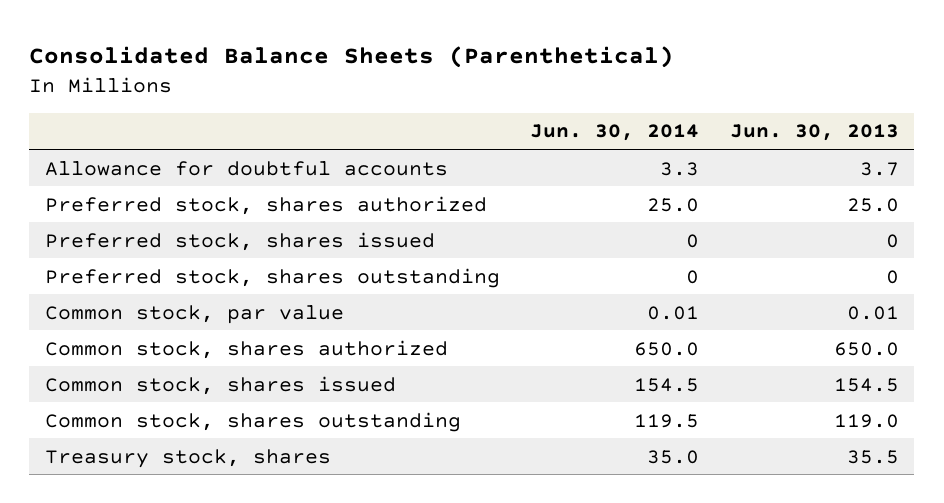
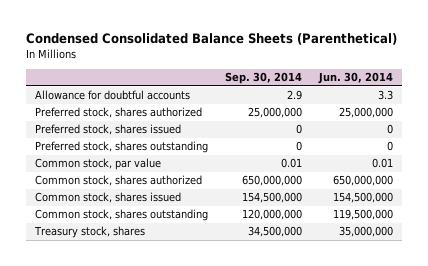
[29,45,675,68] Consolidated Balance Sheets (Parenthetical) -> [26,33,398,46] Condensed Consolidated Balance Sheets (Parenthetical)
[729,124,899,142] Jun. 30, 2013 -> none
none -> [224,72,302,85] Sep. 30, 2014
[647,197,700,212] 25.0 -> [339,107,394,119] 25,000,000
[634,341,700,356] 650.0 -> [333,175,394,187] 650,000,000
[634,377,700,392] 154.5 -> [333,192,394,204] 154,500,000
[634,413,700,428] 119.5 -> [333,209,394,221] 119,500,000
[647,449,700,464] 35.0 -> [339,226,394,238] 35,000,000

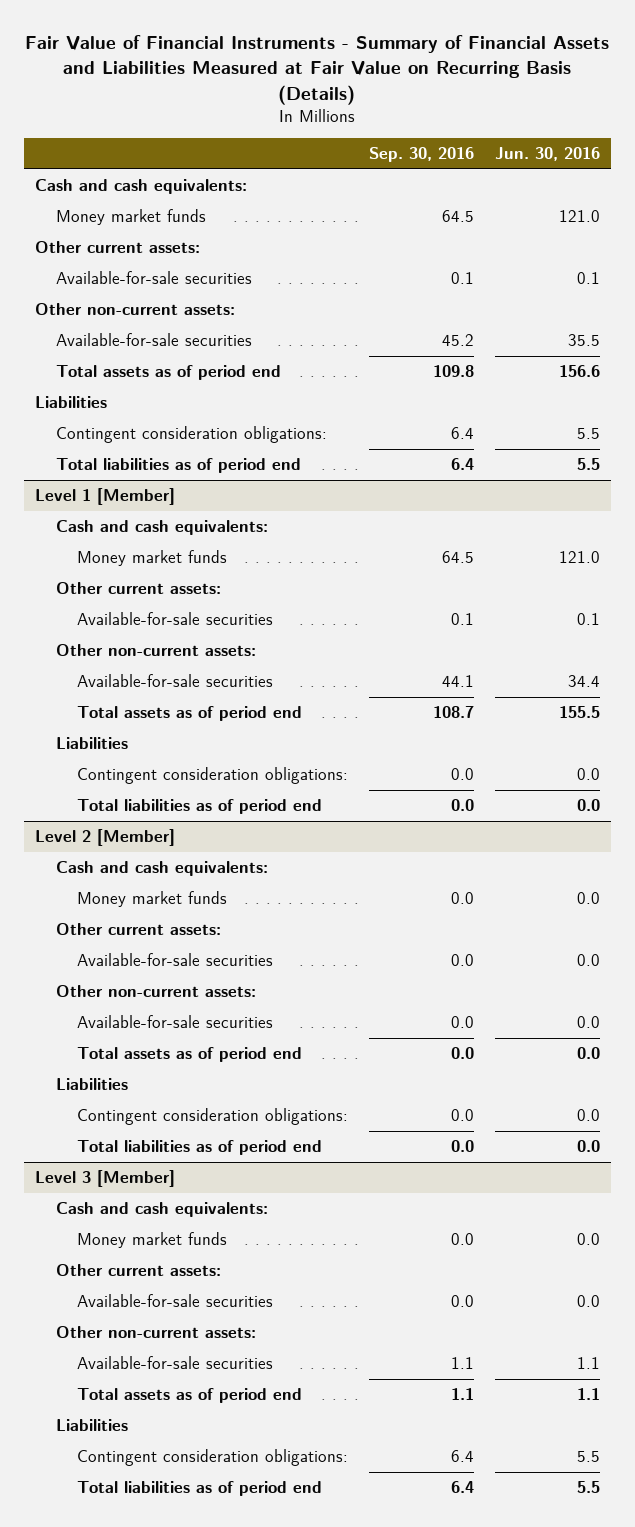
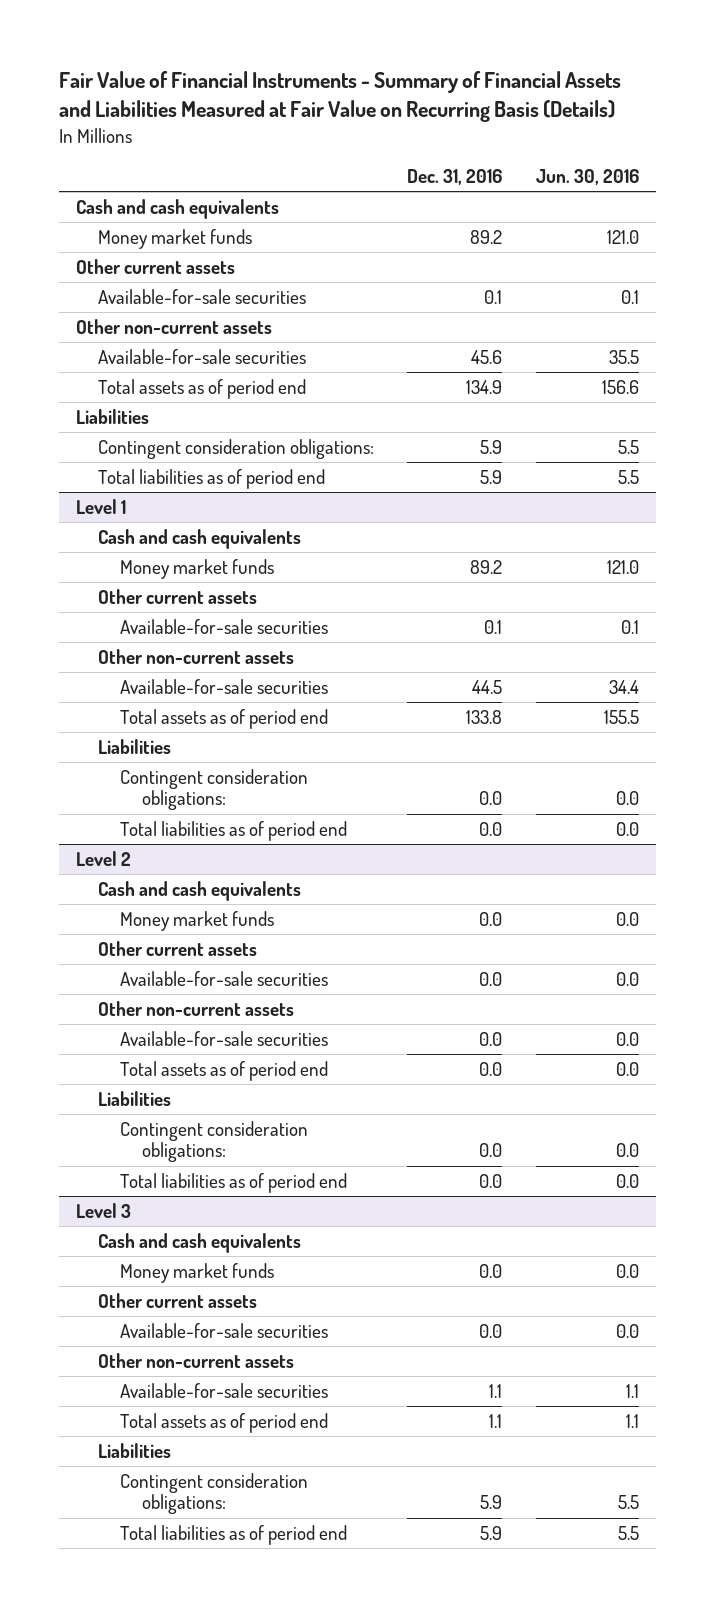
[369,147,475,163] Sep. 30, 2016 -> none
none -> [407,169,503,186] Dec. 31, 2016
[34,179,247,195] Cash and cash equivalents: -> [75,198,279,219] Cash and cash equivalents
[34,241,200,254] Other current assets: -> [75,258,235,274] Other current assets
[34,303,235,316] Other non-current assets: -> [75,318,272,334] Other non-current assets
[34,488,175,506] Level 1 [Member] -> [75,498,126,514] Level 1
[55,520,268,536] Cash and cash equivalents: -> [97,528,301,549] Cash and cash equivalents
[55,582,221,595] Other current assets: -> [97,588,257,604] Other current assets
[55,644,256,657] Other non-current assets: -> [97,648,294,664] Other non-current assets
[34,829,175,847] Level 2 [Member] -> [75,850,131,866] Level 2
[55,861,268,877] Cash and cash equivalents: -> [97,880,301,901] Cash and cash equivalents
[55,923,221,936] Other current assets: -> [97,940,257,956] Other current assets
[55,985,256,998] Other non-current assets: -> [97,1000,294,1016] Other non-current assets
[34,1170,175,1188] Level 3 [Member] -> [75,1202,131,1218] Level 3
[55,1202,268,1218] Cash and cash equivalents: -> [97,1232,301,1253] Cash and cash equivalents
[55,1264,221,1277] Other current assets: -> [97,1292,257,1308] Other current assets
[55,1326,256,1339] Other non-current assets: -> [97,1352,294,1368] Other non-current assets

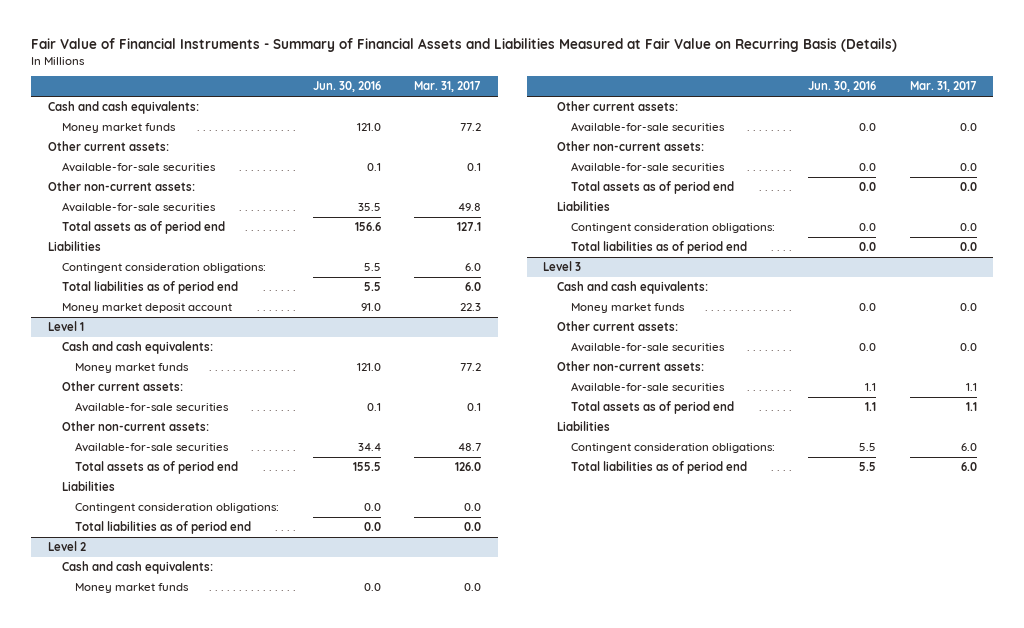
[407,169,503,186] Dec. 31, 2016 -> none
none -> [414,81,482,93] Mar. 31, 2017
[75,198,279,219] Cash and cash equivalents -> [47,101,199,115] Cash and cash equivalents:
[75,258,235,274] Other current assets -> [47,141,169,152] Other current assets:
[75,318,272,334] Other non-current assets -> [47,181,195,192] Other non-current assets:
none -> [61,303,232,314] Money market deposit account
[97,528,301,549] Cash and cash equivalents -> [61,341,213,355] Cash and cash equivalents:
[97,588,257,604] Other current assets -> [61,381,183,392] Other current assets:
[97,648,294,664] Other non-current assets -> [61,421,209,432] Other non-current assets:
[97,880,301,901] Cash and cash equivalents -> [61,561,213,575] Cash and cash equivalents:
[97,940,257,956] Other current assets -> [557,101,679,112] Other current assets:
[97,1000,294,1016] Other non-current assets -> [557,141,705,152] Other non-current assets:
[97,1232,301,1253] Cash and cash equivalents -> [557,281,709,295] Cash and cash equivalents:
[97,1292,257,1308] Other current assets -> [557,321,679,332] Other current assets:
[97,1352,294,1368] Other non-current assets -> [557,361,705,372] Other non-current assets:

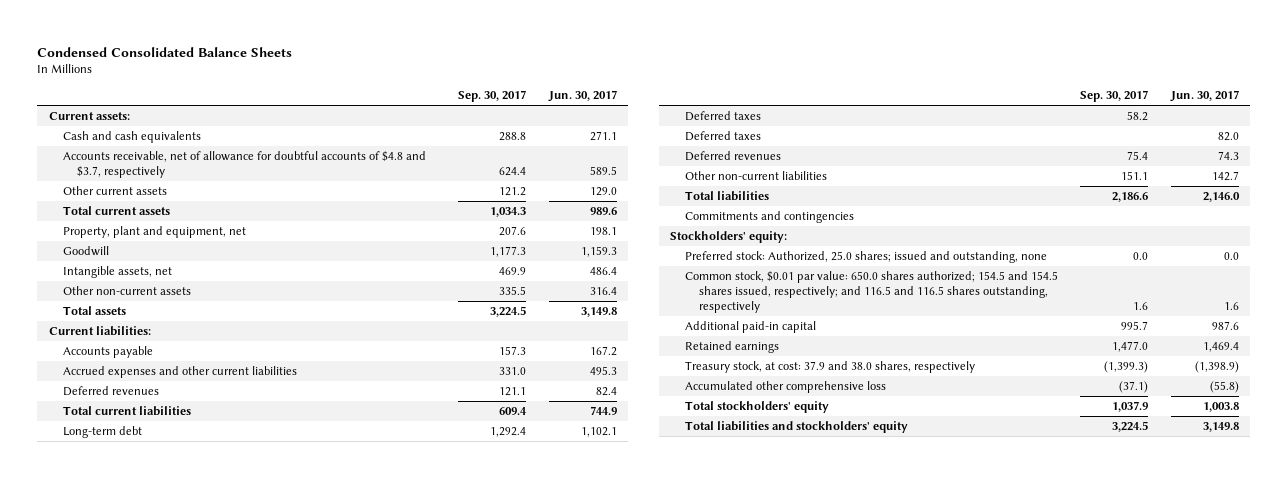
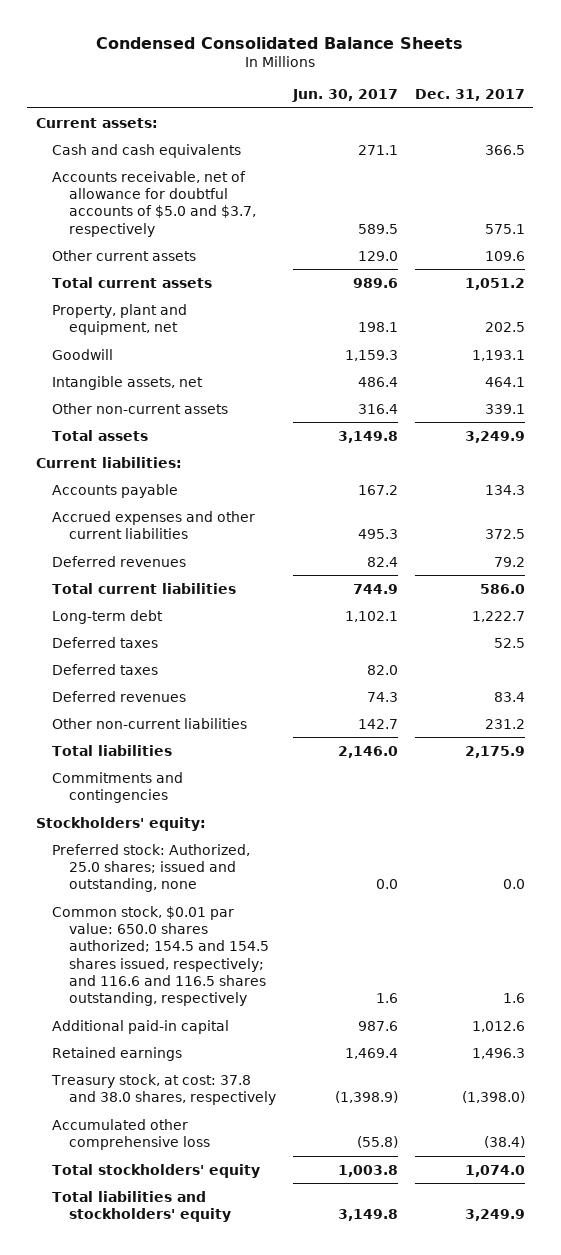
[458,90,527,103] Sep. 30, 2017 -> none
none -> [414,89,525,102] Dec. 31, 2017
[62,150,426,178] Accounts receivable, net of allowance for doubtful accounts of $4.8 and $3.7, respectively -> [52,170,256,237] Accounts receivable, net of allowance for doubtful accounts of $5.0 and $3.7, respectively
[684,270,1058,313] Common stock, $0.01 par value: 650.0 shares authorized; 154.5 and 154.5 shares issued, respectively; and 116.5 and 116.5 shares outstanding, respectively -> [52,905,269,1007] Common stock, $0.01 par value: 650.0 shares authorized; 154.5 and 154.5 shares issued, respectively; and 116.6 and 116.5 shares outstanding, respectively
[684,360,975,373] Treasury stock, at cost: 37.9 and 38.0 shares, respectively -> [51,1073,276,1105] Treasury stock, at cost: 37.8 and 38.0 shares, respectively

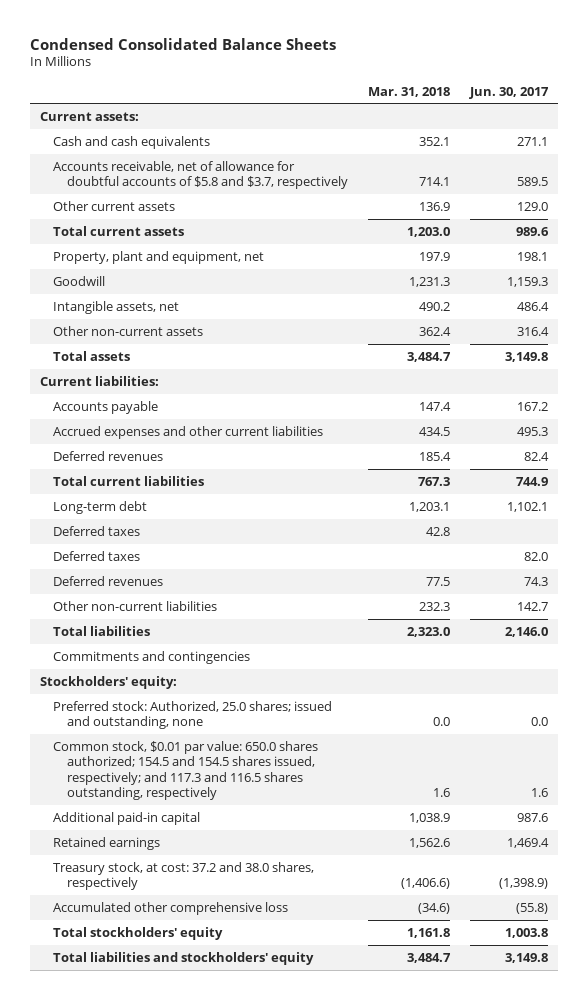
[414,89,525,102] Dec. 31, 2017 -> none
none -> [367,86,450,97] Mar. 31, 2018
[52,170,256,237] Accounts receivable, net of allowance for doubtful accounts of $5.0 and $3.7, respectively -> [53,160,348,190] Accounts receivable, net of allowance for doubtful accounts of $5.8 and $3.7, respectively
[52,905,269,1007] Common stock, $0.01 par value: 650.0 shares authorized; 154.5 and 154.5 shares issued, respectively; and 116.6 and 116.5 shares outstanding, respectively -> [53,740,319,801] Common stock, $0.01 par value: 650.0 shares authorized; 154.5 and 154.5 shares issued, respectively; and 117.3 and 116.5 shares outstanding, respectively
[51,1073,276,1105] Treasury stock, at cost: 37.8 and 38.0 shares, respectively -> [53,861,315,891] Treasury stock, at cost: 37.2 and 38.0 shares, respectively

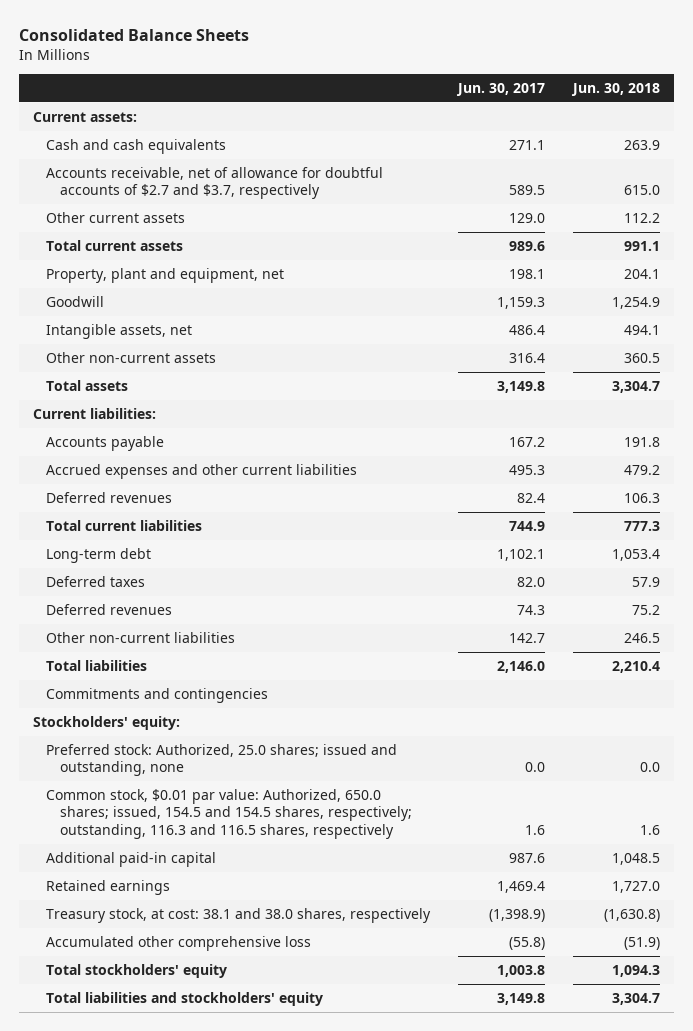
[30,37,337,50] Condensed Consolidated Balance Sheets -> [19,29,250,42] Consolidated Balance Sheets
[367,86,450,97] Mar. 31, 2018 -> none
none -> [571,82,661,96] Jun. 30, 2018
[53,160,348,190] Accounts receivable, net of allowance for doubtful accounts of $5.8 and $3.7, respectively -> [46,166,384,200] Accounts receivable, net of allowance for doubtful accounts of $2.7 and $3.7, respectively
[53,525,141,536] Deferred taxes -> none
[53,740,319,801] Common stock, $0.01 par value: 650.0 shares authorized; 154.5 and 154.5 shares issued, respectively; and 117.3 and 116.5 shares outstanding, respectively -> [46,788,412,839] Common stock, $0.01 par value: Authorized, 650.0 shares; issued, 154.5 and 154.5 shares, respectively; outstanding, 116.3 and 116.5 shares, respectively
[53,861,315,891] Treasury stock, at cost: 37.2 and 38.0 shares, respectively -> [46,907,432,923] Treasury stock, at cost: 38.1 and 38.0 shares, respectively

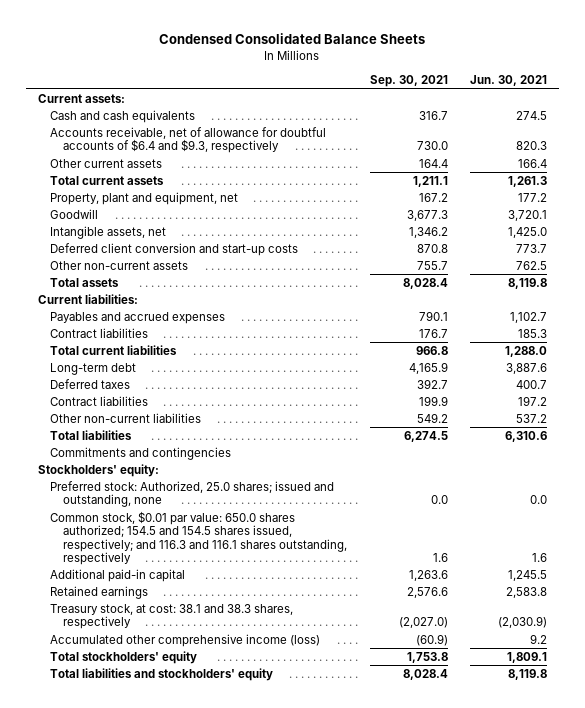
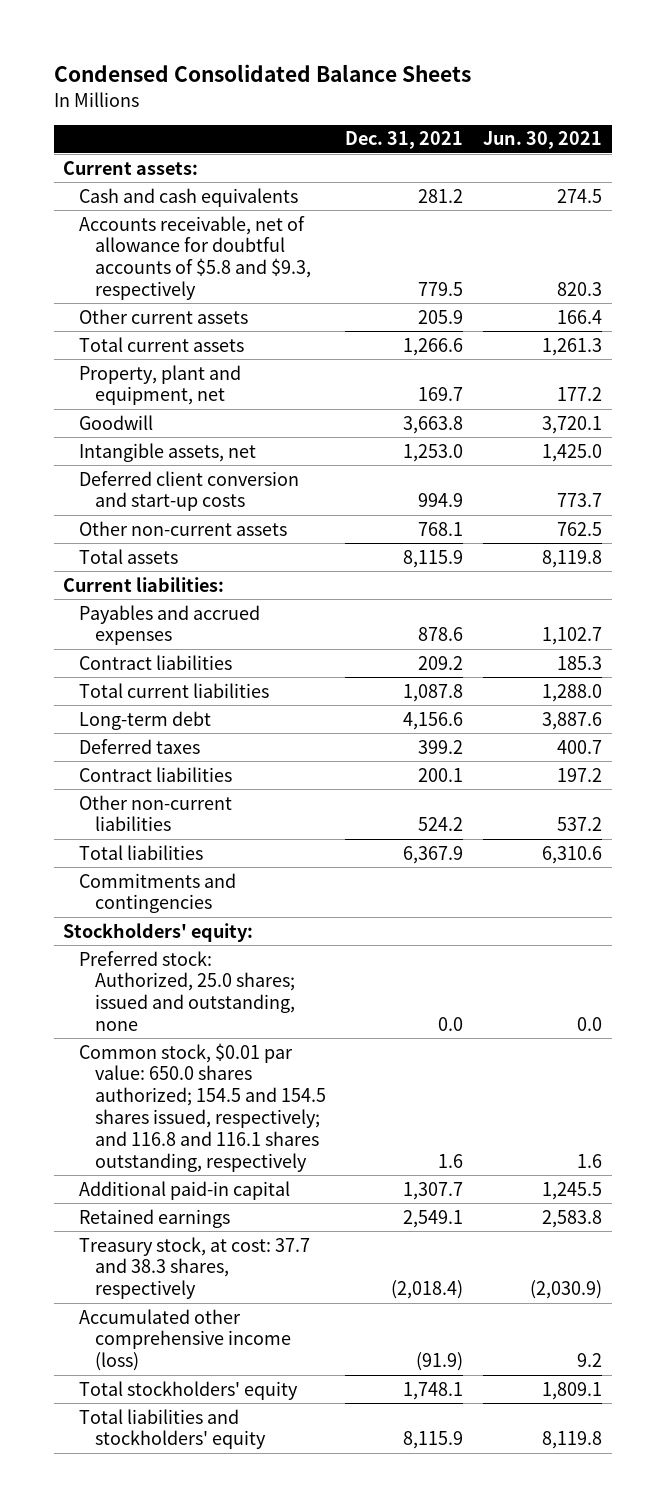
[369,75,448,88] Sep. 30, 2021 -> none
none -> [345,131,464,150] Dec. 31, 2021
[50,126,327,154] Accounts receivable, net of allowance for doubtful accounts of $6.4 and $9.3, respectively -> [79,215,312,301] Accounts receivable, net of allowance for doubtful accounts of $5.8 and $9.3, respectively
[50,510,347,565] Common stock, $0.01 par value: 650.0 shares authorized; 154.5 and 154.5 shares issued, respectively; and 116.3 and 116.1 shares outstanding, respectively -> [79,1042,327,1172] Common stock, $0.01 par value: 650.0 shares authorized; 154.5 and 154.5 shares issued, respectively; and 116.8 and 116.1 shares outstanding, respectively
[50,603,294,630] Treasury stock, at cost: 38.1 and 38.3 shares, respectively -> [79,1236,311,1300] Treasury stock, at cost: 37.7 and 38.3 shares, respectively

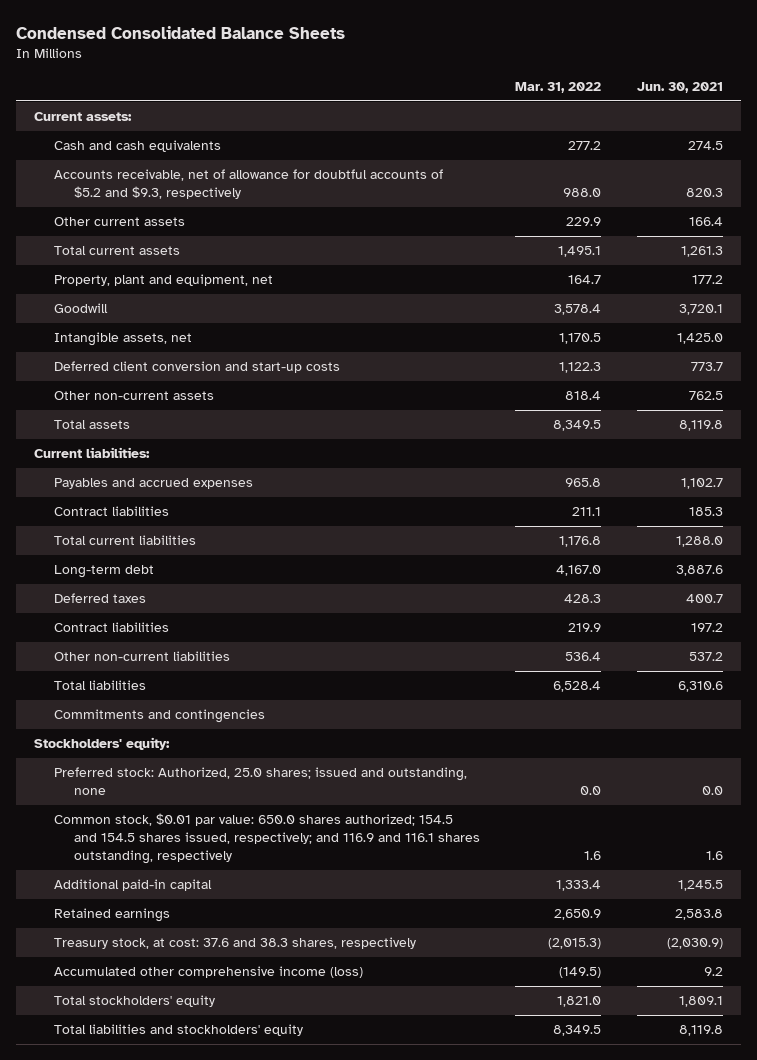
[345,131,464,150] Dec. 31, 2021 -> none
none -> [515,82,602,94] Mar. 31, 2022
[79,215,312,301] Accounts receivable, net of allowance for doubtful accounts of $5.8 and $9.3, respectively -> [53,169,443,200] Accounts receivable, net of allowance for doubtful accounts of $5.2 and $9.3, respectively
[79,1042,327,1172] Common stock, $0.01 par value: 650.0 shares authorized; 154.5 and 154.5 shares issued, respectively; and 116.8 and 116.1 shares outstanding, respectively -> [53,813,480,865] Common stock, $0.01 par value: 650.0 shares authorized; 154.5 and 154.5 shares issued, respectively; and 116.9 and 116.1 shares outstanding, respectively
[79,1236,311,1300] Treasury stock, at cost: 37.7 and 38.3 shares, respectively -> [53,937,416,950] Treasury stock, at cost: 37.6 and 38.3 shares, respectively

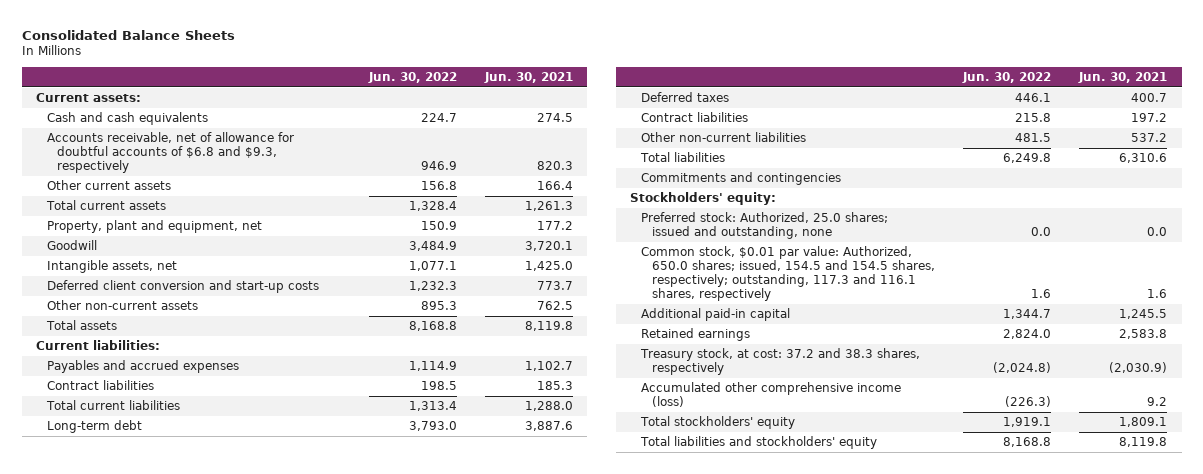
[16,25,346,39] Condensed Consolidated Balance Sheets -> [21,29,235,40] Consolidated Balance Sheets
[515,82,602,94] Mar. 31, 2022 -> none
none -> [367,71,457,83] Jun. 30, 2022
[53,169,443,200] Accounts receivable, net of allowance for doubtful accounts of $5.2 and $9.3, respectively -> [46,132,294,173] Accounts receivable, net of allowance for doubtful accounts of $6.8 and $9.3, respectively
[53,813,480,865] Common stock, $0.01 par value: 650.0 shares authorized; 154.5 and 154.5 shares issued, respectively; and 116.9 and 116.1 shares outstanding, respectively -> [640,246,935,301] Common stock, $0.01 par value: Authorized, 650.0 shares; issued, 154.5 and 154.5 shares, respectively; outstanding, 117.3 and 116.1 shares, respectively
[53,937,416,950] Treasury stock, at cost: 37.6 and 38.3 shares, respectively -> [639,348,920,376] Treasury stock, at cost: 37.2 and 38.3 shares, respectively

